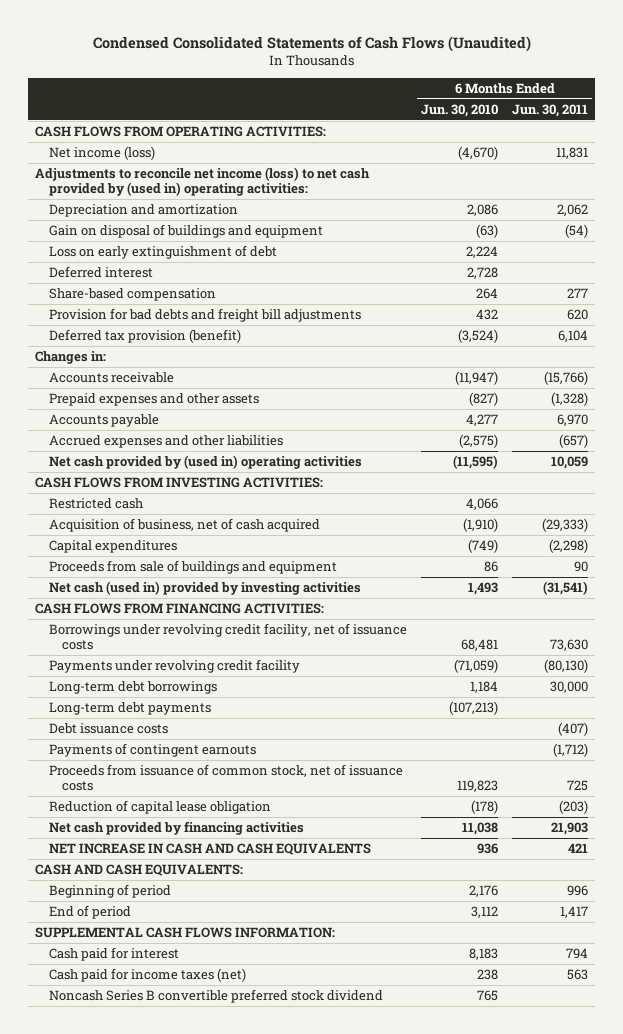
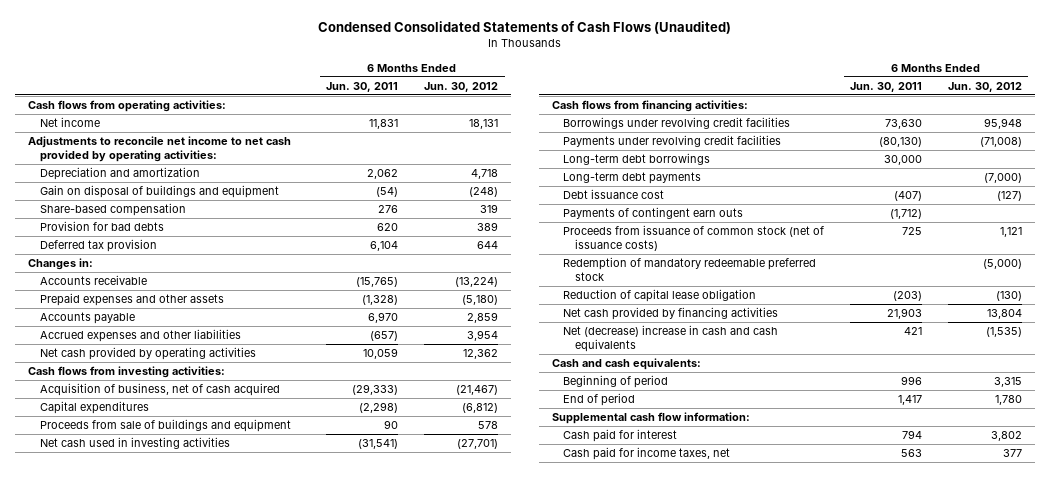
[421,103,499,117] Jun. 30, 2010 -> none
none -> [424,81,499,92] Jun. 30, 2012
[35,125,327,137] CASH FLOWS FROM OPERATING ACTIVITIES: -> [27,100,226,113] Cash flows from operating activities:
[48,145,155,160] Net income (loss) -> [39,117,100,128] Net income
[35,166,371,197] Adjustments to reconcile net income (loss) to net cash provided by (used in) operating activities: -> [27,136,291,162] Adjustments to reconcile net income to net cash provided by operating activities:
[48,244,277,259] Loss on early extinguishment of debt -> none
[48,265,153,278] Deferred interest -> none
[567,287,589,298] 277 -> [378,205,399,214] 276
[48,307,361,322] Provision for bad debts and freight bill adjustments -> [39,221,164,232] Provision for bad debts
[48,328,241,343] Deferred tax provision (benefit) -> [39,239,157,253] Deferred tax provision
[544,370,589,385] (15,766) -> [356,277,399,288] (15,765)
[48,497,143,509] Restricted cash -> none
[48,454,362,469] Net cash provided by (used in) operating activities -> [39,347,256,361] Net cash provided by operating activities
[35,476,324,488] CASH FLOWS FROM INVESTING ACTIVITIES: -> [27,366,225,379] Cash flows from investing activities:
[48,580,361,595] Net cash (used in) provided by investing activities -> [39,437,230,450] Net cash used in investing activities
[35,602,325,614] CASH FLOWS FROM FINANCING ACTIVITIES: -> [551,100,748,113] Cash flows from financing activities:
[48,622,407,651] Borrowings under revolving credit facility, net of issuance costs -> [563,117,791,130] Borrowings under revolving credit facilities
[48,658,300,673] Payments under revolving credit facility -> [563,135,782,148] Payments under revolving credit facilities
[48,722,168,734] Debt issuance costs -> [563,189,665,200] Debt issuance cost
[48,742,256,757] Payments of contingent earnouts -> [563,207,744,220] Payments of contingent earn outs
[48,763,403,792] Proceeds from issuance of common stock, net of issuance costs -> [563,225,825,251] Proceeds from issuance of common stock (net of issuance costs)
none -> [563,257,817,281] Redemption of mandatory redeemable preferred stock
[48,842,371,855] NET INCREASE IN CASH AND CASH EQUIVALENTS -> [563,325,779,352] Net (decrease) increase in cash and cash equivalents
[35,863,244,876] CASH AND CASH EQUIVALENTS: -> [551,358,701,371] Cash and cash equivalents:
[35,926,336,938] SUPPLEMENTAL CASH FLOWS INFORMATION: -> [551,412,750,425] Supplemental cash flow information:
[48,988,383,1003] Noncash Series B convertible preferred stock dividend -> none
[48,967,246,982] Cash paid for income taxes (net) -> [563,447,731,461] Cash paid for income taxes, net

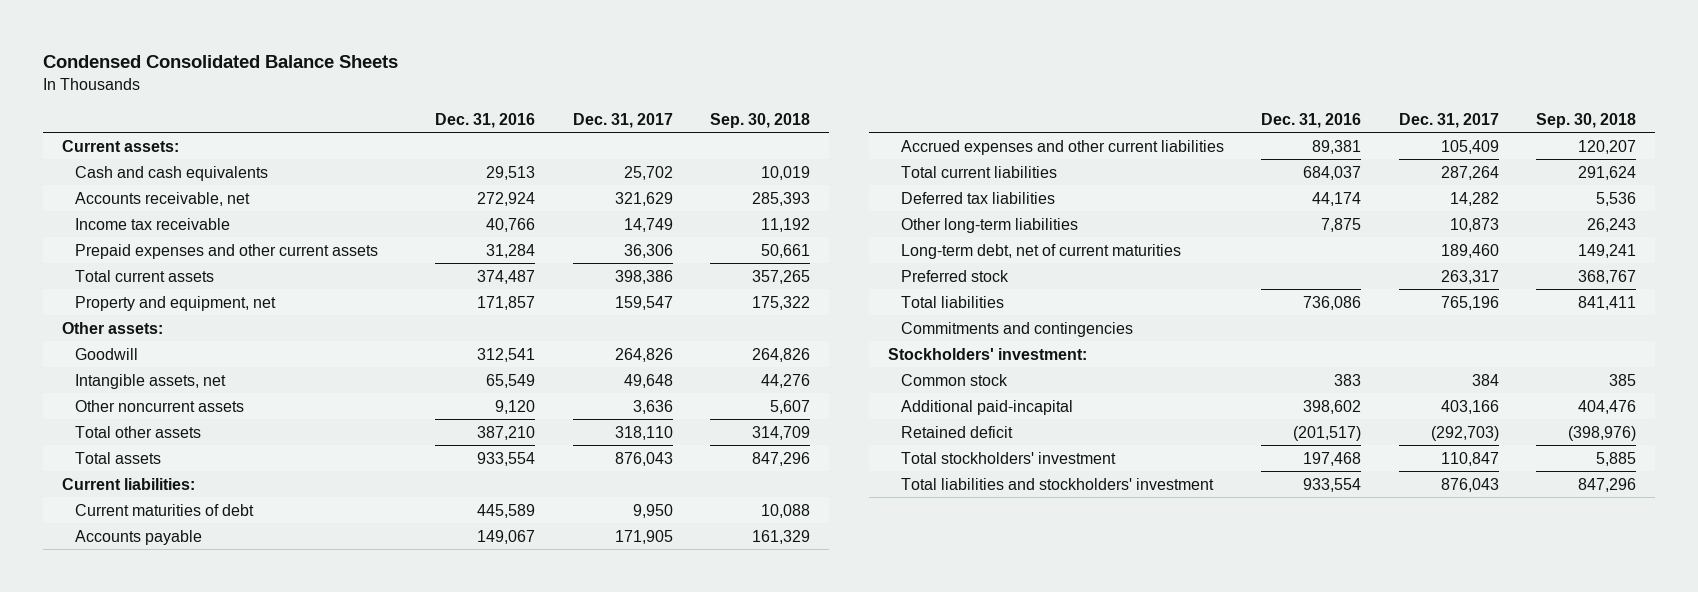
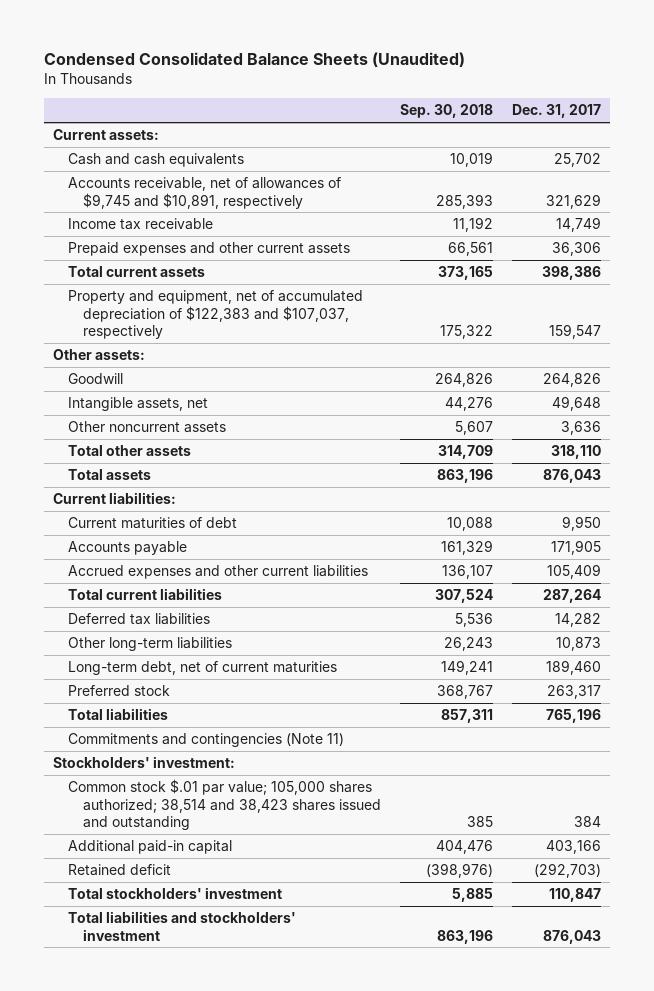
[43,55,399,69] Condensed Consolidated Balance Sheets -> [43,52,465,68] Condensed Consolidated Balance Sheets (Unaudited)
[435,112,536,128] Dec. 31, 2016 -> none
[75,191,251,206] Accounts receivable, net -> [68,176,342,209] Accounts receivable, net of allowances of $9,745 and $10,891, respectively
[761,243,811,258] 50,661 -> [447,241,493,256] 66,561
[752,269,811,284] 357,265 -> [437,265,493,280] 373,165
[75,295,277,311] Property and equipment, net -> [68,289,364,340] Property and equipment, net of accumulated depreciation of $122,383 and $107,037, respectively
[752,451,811,466] 847,296 -> [436,468,493,483] 863,196
[1578,139,1637,154] 120,207 -> [441,564,493,579] 136,107
[1578,165,1637,180] 291,624 -> [434,588,493,603] 307,524
[1578,295,1637,310] 841,411 -> [440,708,493,723] 857,311
[900,321,1133,337] Commitments and contingencies -> [68,732,345,747] Commitments and contingencies (Note 11)
[900,373,1008,386] Common stock -> [68,778,382,831] Common stock $.01 par value; 105,000 shares authorized; 38,514 and 38,423 shares issued and outstanding
[900,399,1073,415] Additional paid-incapital -> [68,839,233,854] Additional paid-in capital
[1578,477,1637,492] 847,296 -> [436,929,493,944] 863,196

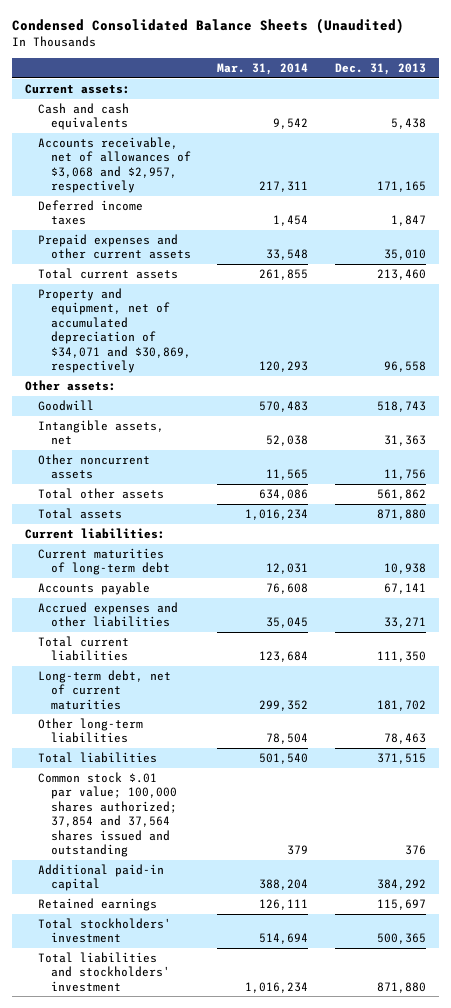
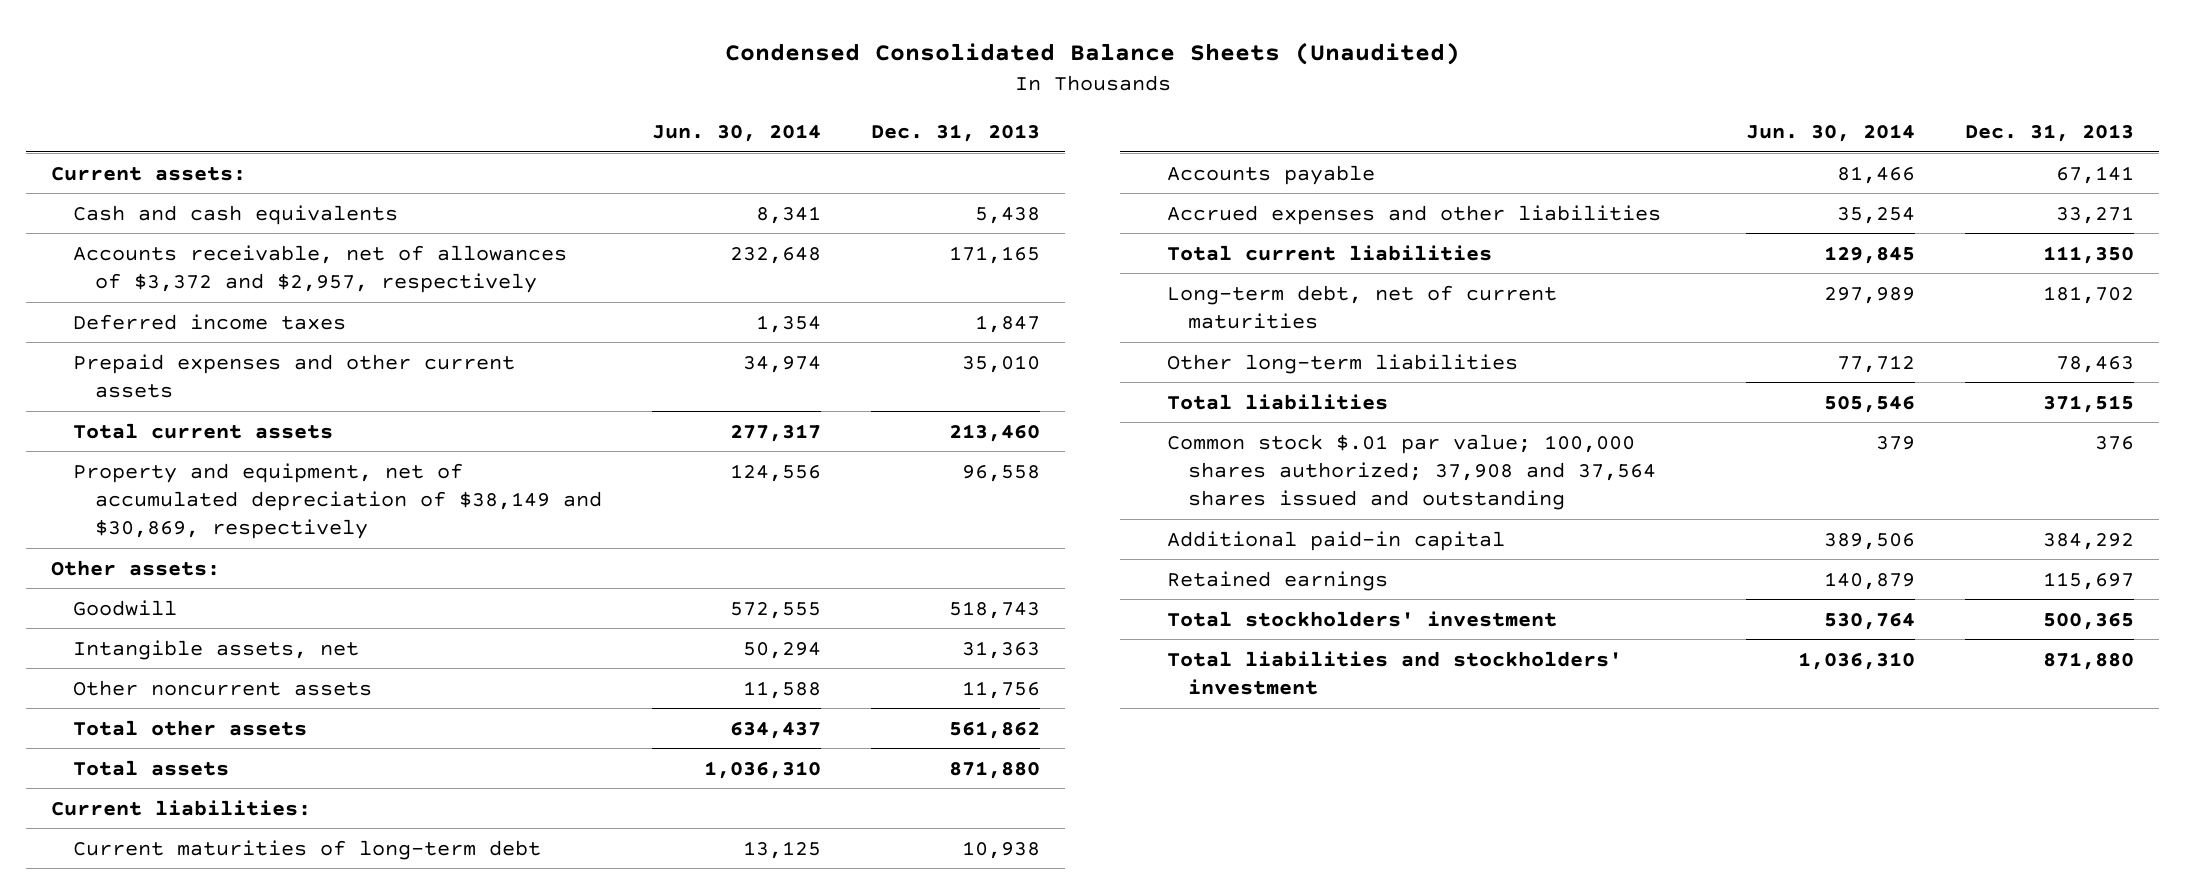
[217,62,309,75] Mar. 31, 2014 -> none
none -> [651,124,821,143] Jun. 30, 2014
[38,136,192,194] Accounts receivable, net of allowances of $3,068 and $2,957, respectively -> [72,244,567,293] Accounts receivable, net of allowances of $3,372 and $2,957, respectively
[38,287,192,373] Property and equipment, net of accumulated depreciation of $34,071 and $30,869, respectively -> [72,462,602,540] Property and equipment, net of accumulated depreciation of $38,149 and $30,869, respectively
[38,771,178,857] Common stock $.01 par value; 100,000 shares authorized; 37,854 and 37,564 shares issued and outstanding -> [1166,433,1657,511] Common stock $.01 par value; 100,000 shares authorized; 37,908 and 37,564 shares issued and outstanding

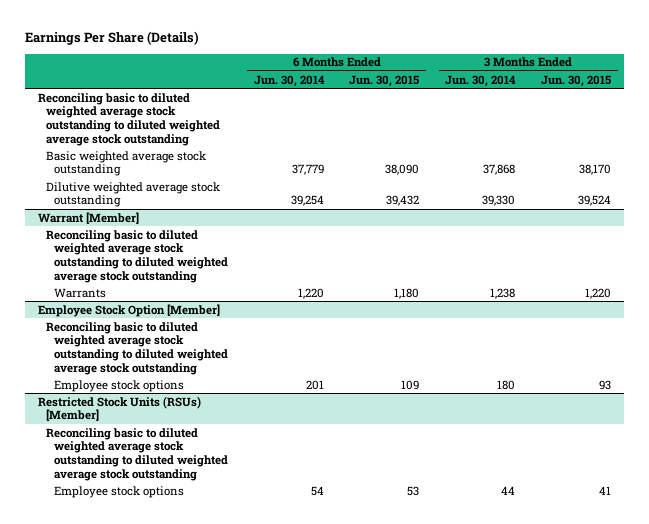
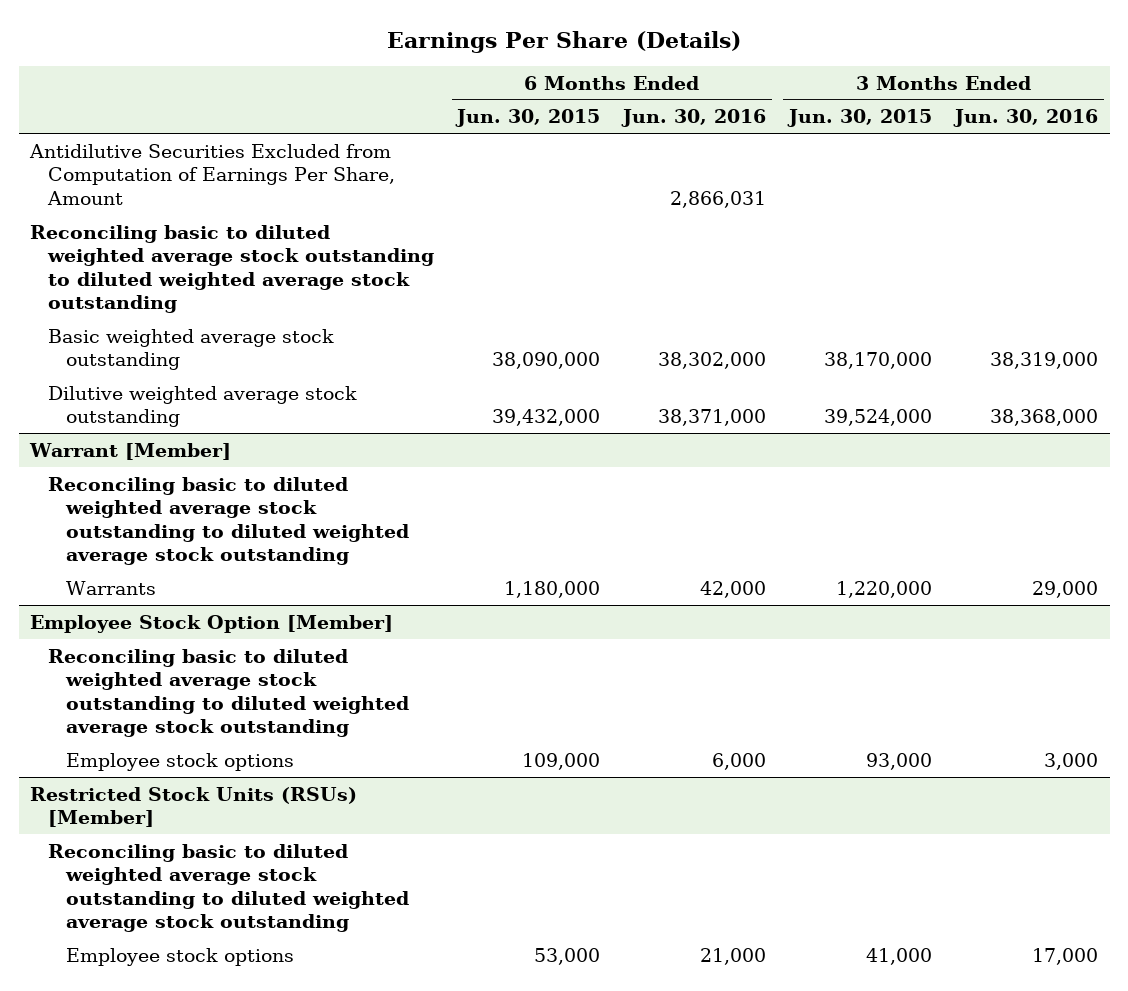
[253,74,325,87] Jun. 30, 2014 -> none
[445,74,517,87] Jun. 30, 2014 -> none
none -> [621,109,767,128] Jun. 30, 2016
none -> [953,109,1099,128] Jun. 30, 2016
none -> [29,143,396,205] Antidilutive Securities Excluded from Computation of Earnings Per Share, Amount
[385,164,420,176] 38,090 -> [492,352,601,370] 38,090,000
[579,164,612,176] 38,170 -> [824,352,933,370] 38,170,000
[386,195,420,207] 39,432 -> [492,409,601,427] 39,432,000
[578,195,612,207] 39,524 -> [824,409,933,427] 39,524,000
[394,287,420,299] 1,180 -> [504,580,601,598] 1,180,000
[585,287,612,299] 1,220 -> [836,580,933,598] 1,220,000
[401,379,420,390] 109 -> [522,752,601,770] 109,000
[599,379,612,390] 93 -> [866,752,933,770] 93,000
[407,485,420,496] 53 -> [534,947,601,965] 53,000
[599,485,612,495] 41 -> [866,947,933,965] 41,000

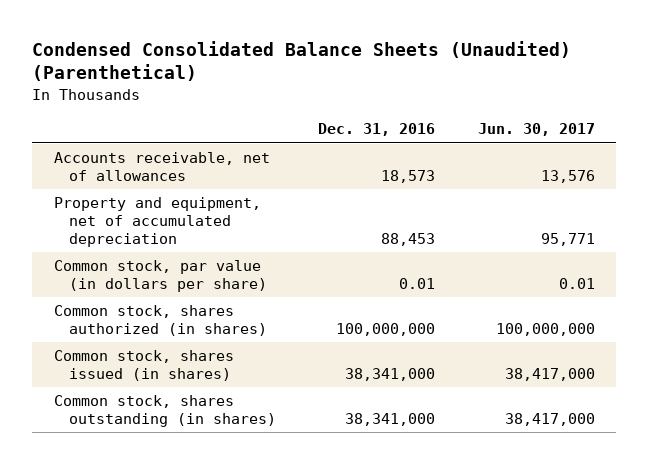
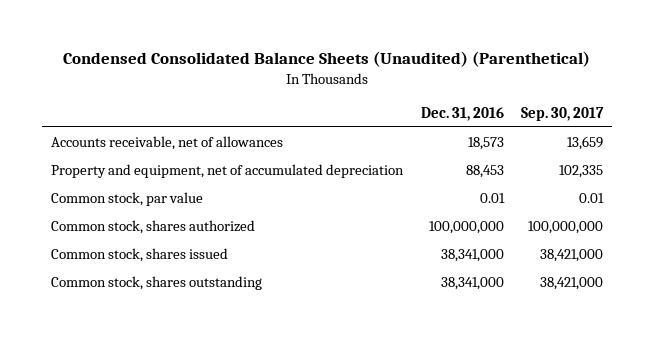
[477,123,595,137] Jun. 30, 2017 -> none
none -> [521,106,605,121] Sep. 30, 2017
[53,260,267,293] Common stock, par value (in dollars per share) -> [50,192,203,207] Common stock, par value
[53,305,267,337] Common stock, shares authorized (in shares) -> [50,220,255,235] Common stock, shares authorized
[53,350,234,382] Common stock, shares issued (in shares) -> [50,248,228,263] Common stock, shares issued
[53,395,276,428] Common stock, shares outstanding (in shares) -> [50,276,262,291] Common stock, shares outstanding

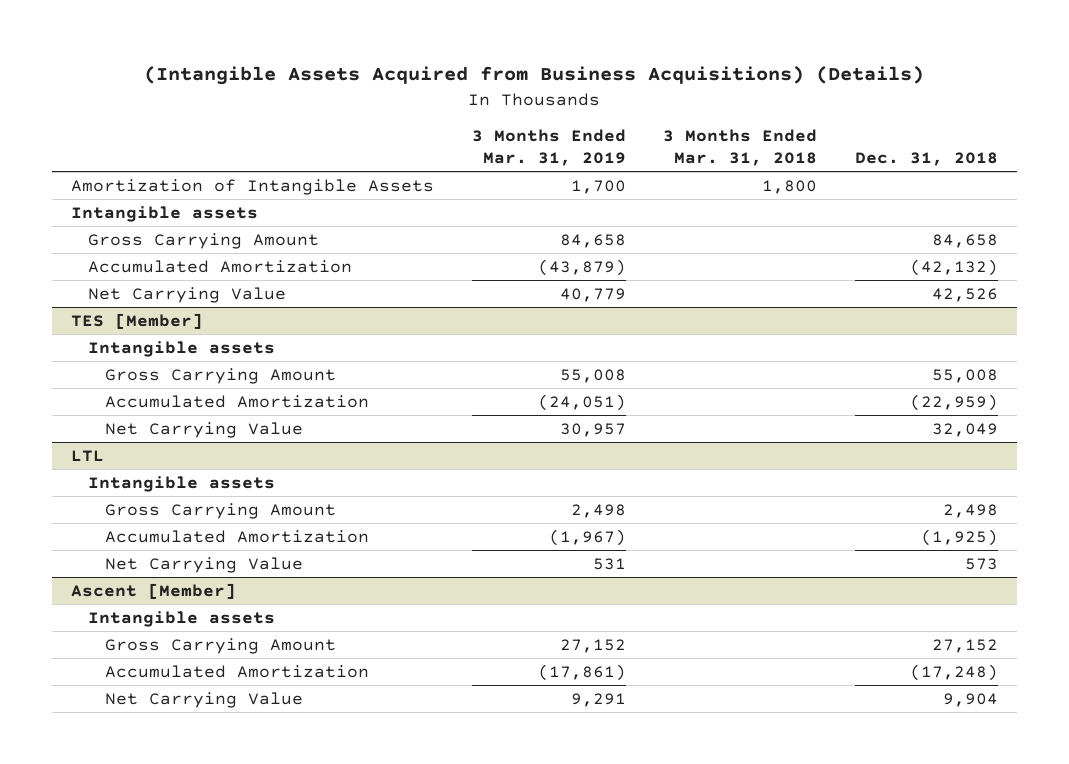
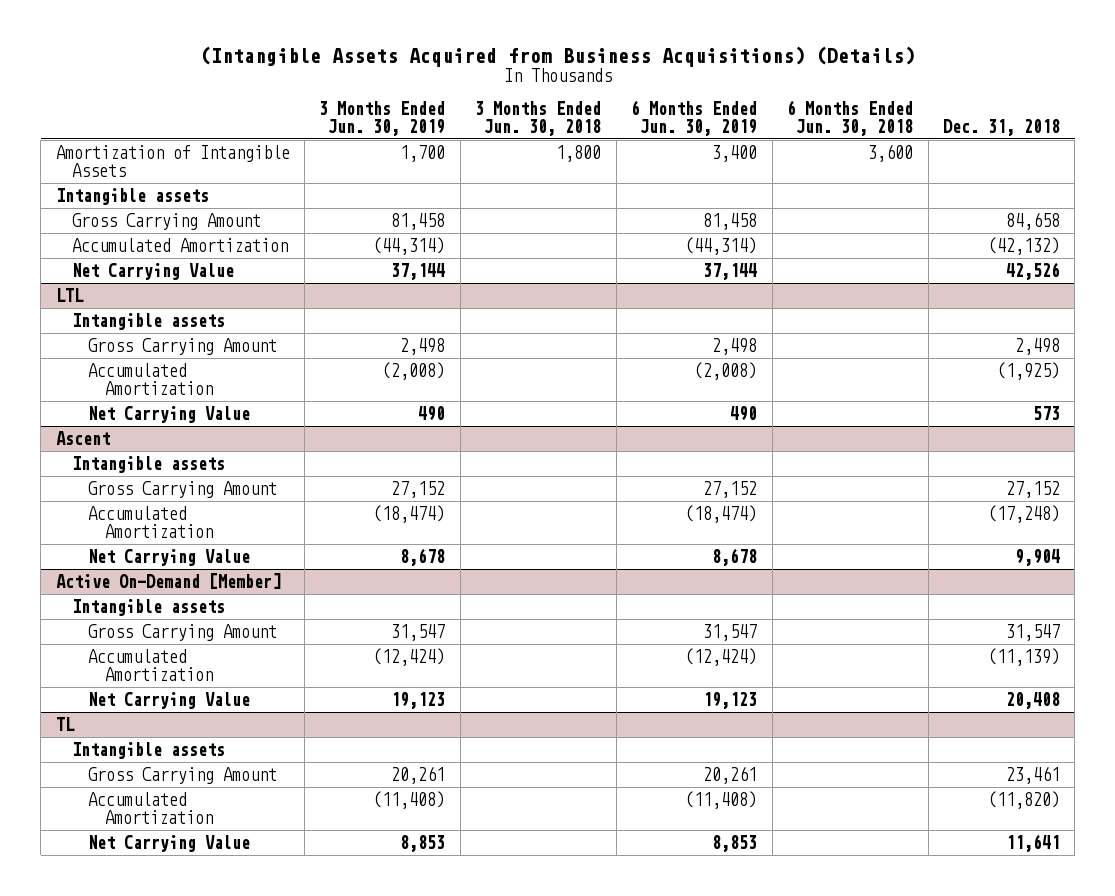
[471,129,626,167] 3 Months Ended Mar. 31, 2019 -> none
[663,129,818,167] 3 Months Ended Mar. 31, 2018 -> none
none -> [319,100,446,136] 3 Months Ended Jun. 30, 2019
none -> [475,100,602,136] 3 Months Ended Jun. 30, 2018
none -> [631,99,758,136] 6 Months Ended Jun. 30, 2019
none -> [787,99,914,136] 6 Months Ended Jun. 30, 2018
[71,312,204,329] TES [Member] -> none
[87,340,275,357] Intangible assets -> none
[104,367,336,384] Gross Carrying Amount -> none
[104,394,369,408] Accumulated Amortization -> none
[104,421,303,438] Net Carrying Value -> none
[71,582,237,599] Ascent [Member] -> [55,431,110,446] Ascent
none -> [55,573,281,590] Active On-Demand [Member]
none -> [71,599,225,617] Intangible assets
none -> [88,624,278,642] Gross Carrying Amount
none -> [88,649,213,681] Accumulated Amortization
none -> [88,692,251,710] Net Carrying Value
none -> [55,717,75,732] TL
none -> [71,742,225,760] Intangible assets
none -> [88,767,278,785] Gross Carrying Amount
none -> [88,792,213,824] Accumulated Amortization
none -> [88,835,251,853] Net Carrying Value

